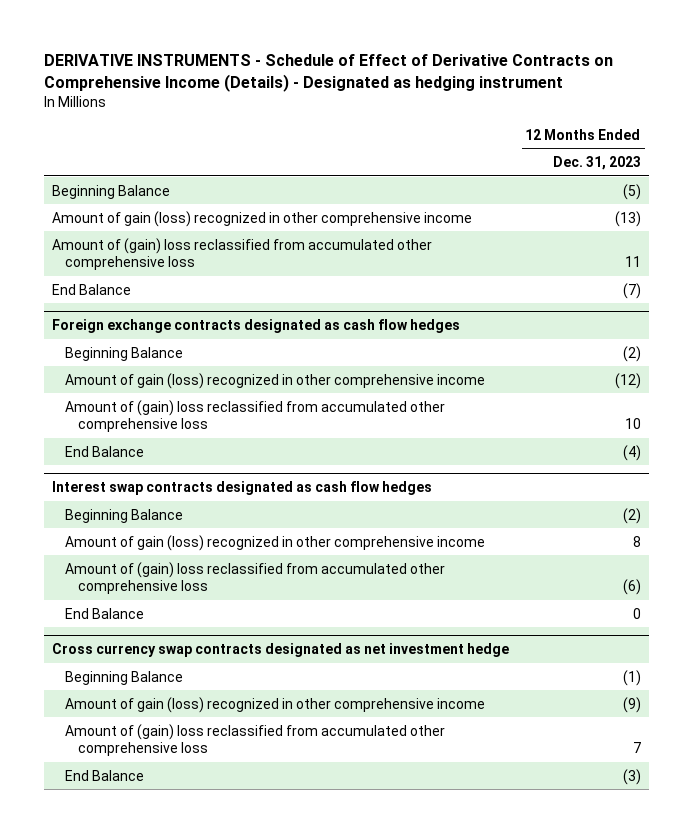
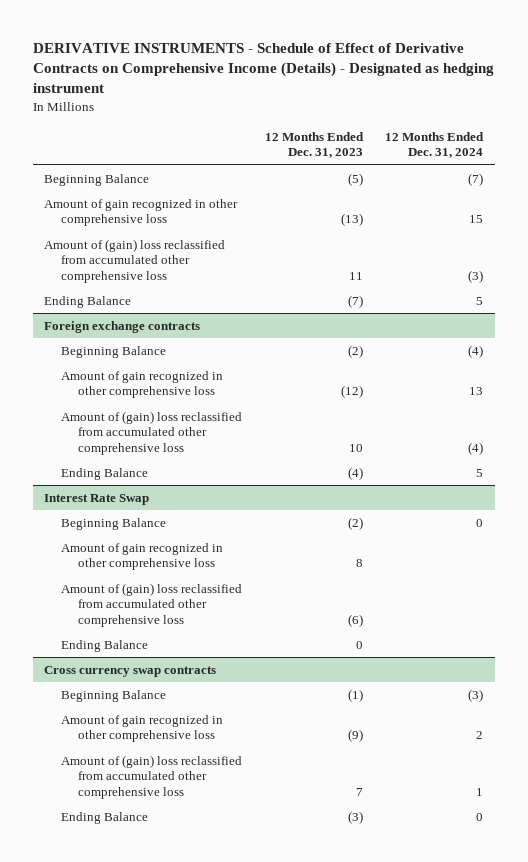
none -> [385,131,485,159] 12 Months Ended Dec. 31, 2024
[52,210,473,227] Amount of gain (loss) recognized in other comprehensive income -> [44,198,239,227] Amount of gain recognized in other comprehensive loss
[52,283,132,295] End Balance -> [44,295,132,308] Ending Balance
[52,319,461,334] Foreign exchange contracts designated as cash flow hedges -> [44,320,201,333] Foreign exchange contracts
[64,372,485,389] Amount of gain (loss) recognized in other comprehensive income -> [60,370,223,399] Amount of gain recognized in other comprehensive loss
[64,445,144,457] End Balance -> [60,467,148,480] Ending Balance
[52,481,433,496] Interest swap contracts designated as cash flow hedges -> [44,493,150,505] Interest Rate Swap
[64,534,485,551] Amount of gain (loss) recognized in other comprehensive income -> [60,542,223,571] Amount of gain recognized in other comprehensive loss
[64,607,144,619] End Balance -> [60,639,148,652] Ending Balance
[52,643,510,658] Cross currency swap contracts designated as net investment hedge -> [44,665,217,677] Cross currency swap contracts
[64,696,485,713] Amount of gain (loss) recognized in other comprehensive income -> [60,714,223,743] Amount of gain recognized in other comprehensive loss
[64,769,144,781] End Balance -> [60,811,148,824] Ending Balance

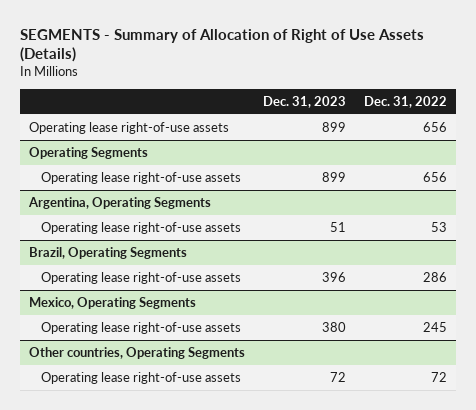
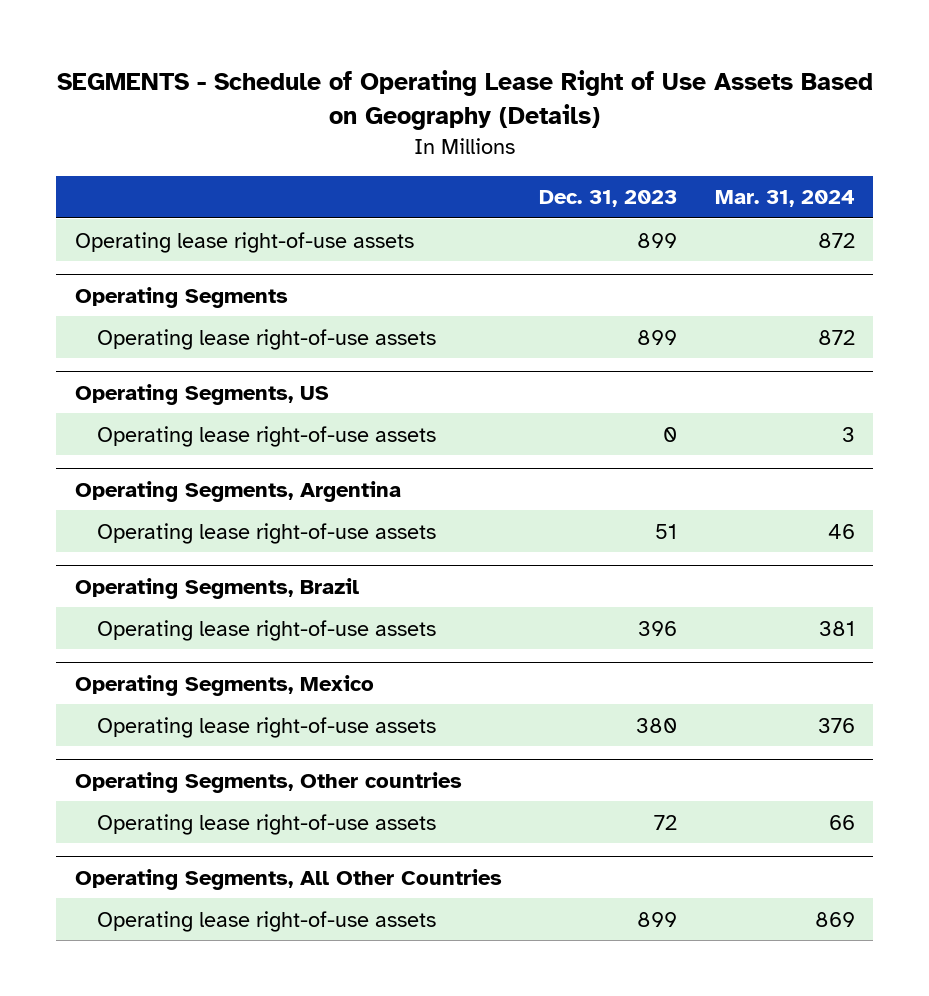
[20,28,425,63] SEGMENTS - Summary of Allocation of Right of Use Assets (Details) -> [56,70,873,131] SEGMENTS - Schedule of Operating Lease Right of Use Assets Based on Geography (Details)
[363,95,447,108] Dec. 31, 2022 -> none
none -> [714,190,855,208] Mar. 31, 2024
none -> [74,383,329,405] Operating Segments, US
none -> [97,425,437,447] Operating lease right-of-use assets
[28,196,212,209] Argentina, Operating Segments -> [74,480,401,502] Operating Segments, Argentina
[29,246,188,259] Brazil, Operating Segments -> [74,577,359,599] Operating Segments, Brazil
[29,296,197,309] Mexico, Operating Segments -> [74,674,374,696] Operating Segments, Mexico
[29,346,246,359] Other countries, Operating Segments -> [74,771,462,793] Operating Segments, Other countries
none -> [74,868,502,890] Operating Segments, All Other Countries
none -> [97,910,437,932] Operating lease right-of-use assets

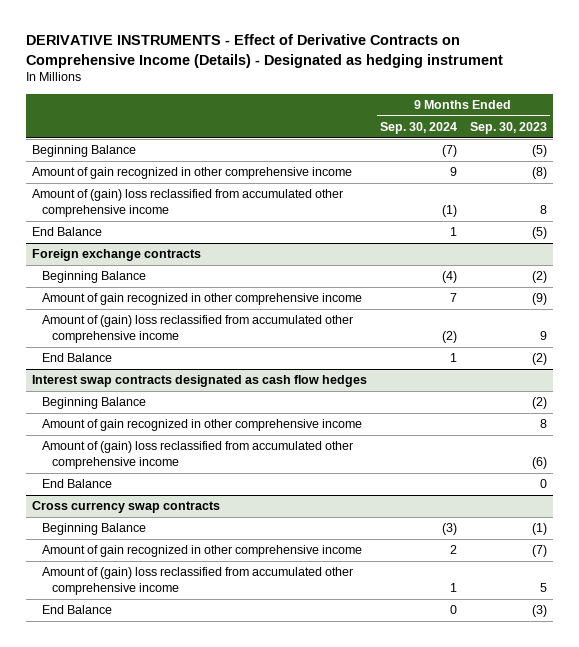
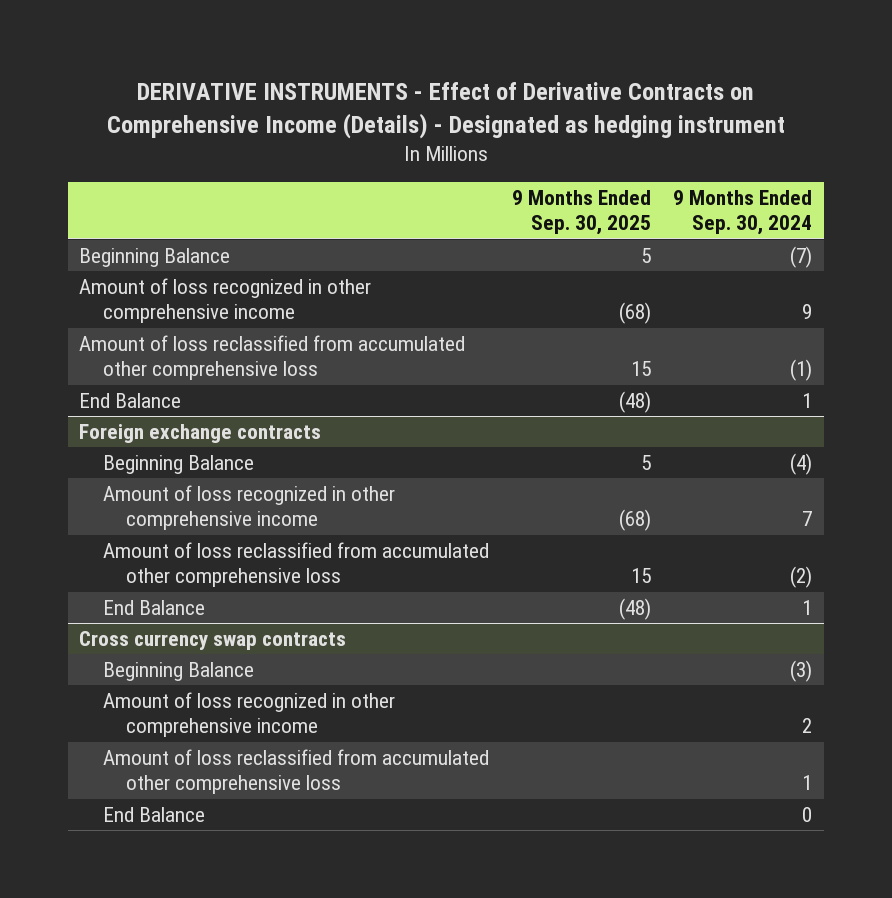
[469,122,547,135] Sep. 30, 2023 -> none
none -> [511,189,651,236] 9 Months Ended Sep. 30, 2025
[32,167,353,180] Amount of gain recognized in other comprehensive income -> [79,278,372,324] Amount of loss recognized in other comprehensive income
[32,189,344,217] Amount of (gain) loss reclassified from accumulated other comprehensive income -> [79,335,466,381] Amount of loss reclassified from accumulated other comprehensive loss
[42,293,363,306] Amount of gain recognized in other comprehensive income -> [102,485,395,531] Amount of loss recognized in other comprehensive income
[42,315,354,343] Amount of (gain) loss reclassified from accumulated other comprehensive income -> [102,542,489,588] Amount of loss reclassified from accumulated other comprehensive loss
[32,375,368,388] Interest swap contracts designated as cash flow hedges -> none
[42,397,147,410] Beginning Balance -> none
[42,419,363,432] Amount of gain recognized in other comprehensive income -> none
[42,441,354,469] Amount of (gain) loss reclassified from accumulated other comprehensive income -> none
[42,479,113,489] End Balance -> none
[42,545,363,558] Amount of gain recognized in other comprehensive income -> [102,692,395,738] Amount of loss recognized in other comprehensive income
[42,567,354,595] Amount of (gain) loss reclassified from accumulated other comprehensive income -> [102,749,489,795] Amount of loss reclassified from accumulated other comprehensive loss

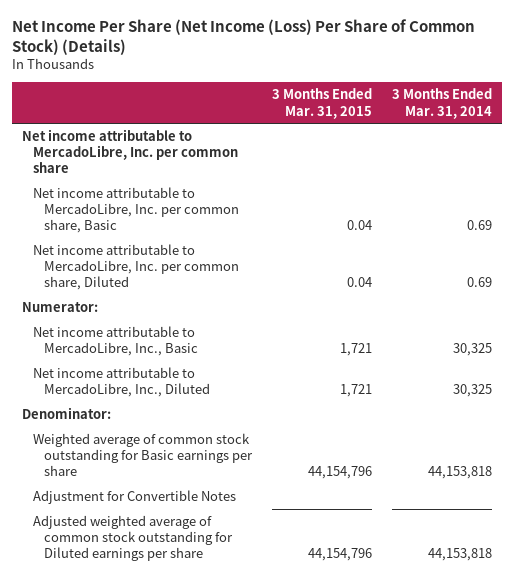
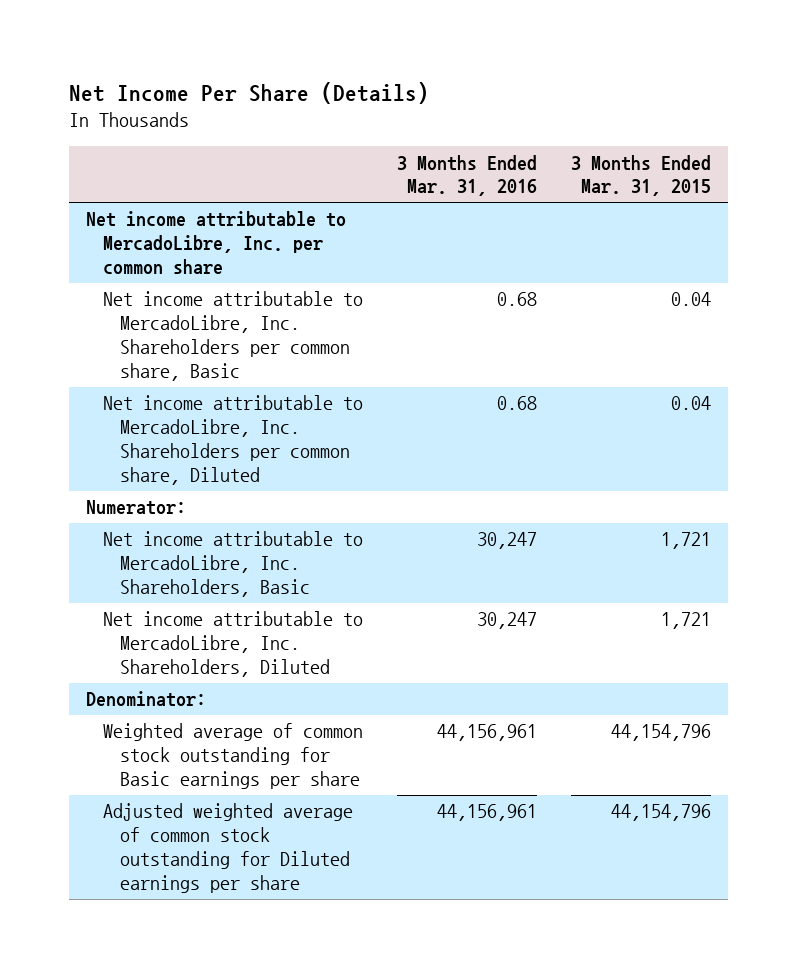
[11,18,475,55] Net Income Per Share (Net Income (Loss) Per Share of Common Stock) (Details) -> [68,81,429,104] Net Income Per Share (Details)
[391,88,492,119] 3 Months Ended Mar. 31, 2014 -> none
none -> [396,154,537,197] 3 Months Ended Mar. 31, 2016
[32,186,240,234] Net income attributable to MercadoLibre, Inc. per common share, Basic -> [102,291,363,382] Net income attributable to MercadoLibre, Inc. Shareholders per common share, Basic
[32,243,240,291] Net income attributable to MercadoLibre, Inc. per common share, Diluted -> [102,395,363,486] Net income attributable to MercadoLibre, Inc. Shareholders per common share, Diluted
[32,325,199,357] Net income attributable to MercadoLibre, Inc., Basic -> [102,531,363,598] Net income attributable to MercadoLibre, Inc. Shareholders, Basic
[32,366,211,398] Net income attributable to MercadoLibre, Inc., Diluted -> [102,611,363,678] Net income attributable to MercadoLibre, Inc. Shareholders, Diluted
[32,489,236,504] Adjustment for Convertible Notes -> none

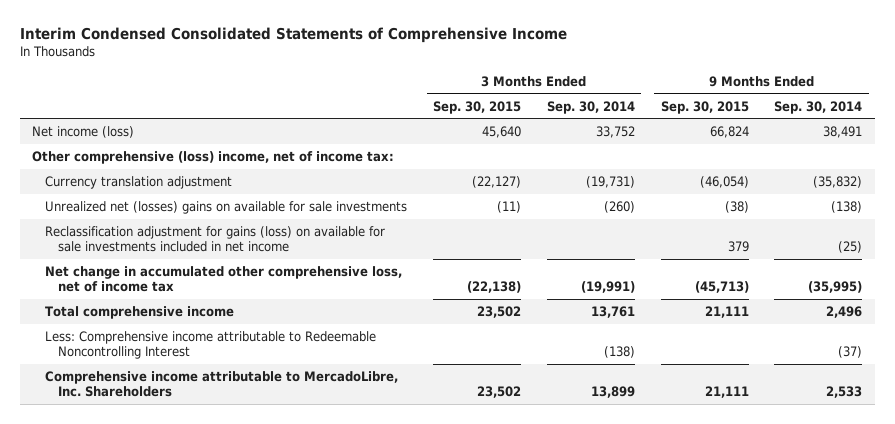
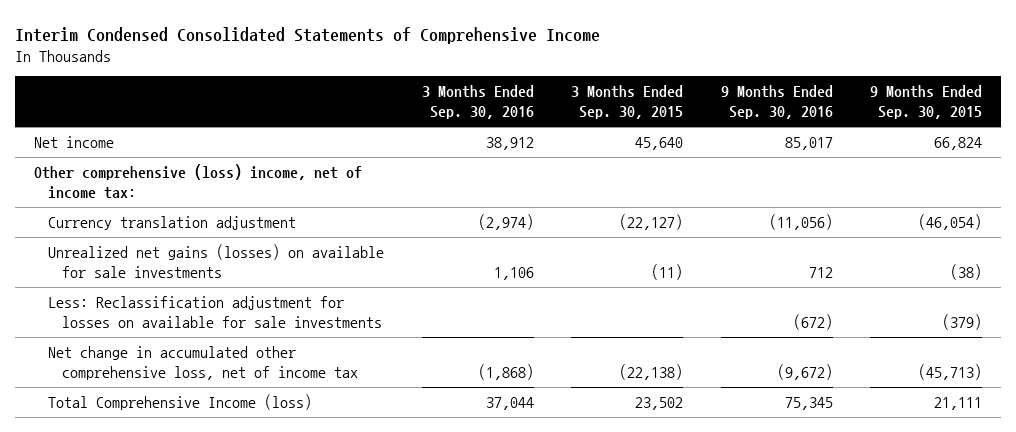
[546,100,635,114] Sep. 30, 2014 -> none
[774,100,863,114] Sep. 30, 2014 -> none
none -> [421,85,534,120] 3 Months Ended Sep. 30, 2016
none -> [720,85,833,120] 9 Months Ended Sep. 30, 2016
[32,126,135,139] Net income (loss) -> [33,135,114,148] Net income
[45,201,408,215] Unrealized net (losses) gains on available for sale investments -> [48,243,385,278] Unrealized net gains (losses) on available for sale investments
[45,226,386,253] Reclassification adjustment for gains (loss) on available for sale investments included in net income -> [48,295,383,328] Less: Reclassification adjustment for losses on available for sale investments
[727,241,749,253] 379 -> [942,313,983,330] (379)
[45,331,377,360] Less: Comprehensive income attributable to Redeemable Noncontrolling Interest -> none
[45,371,399,398] Comprehensive income attributable to MercadoLibre, Inc. Shareholders -> none
[45,306,235,320] Total comprehensive income -> [48,393,313,410] Total Comprehensive Income (loss)

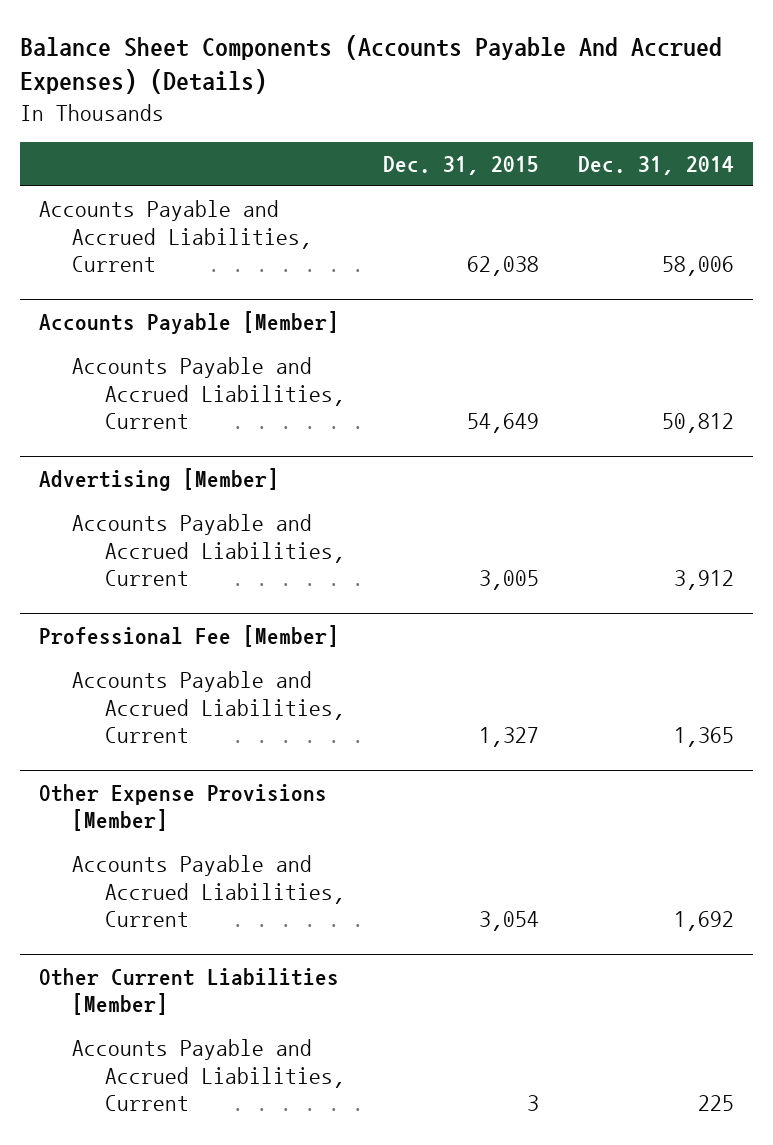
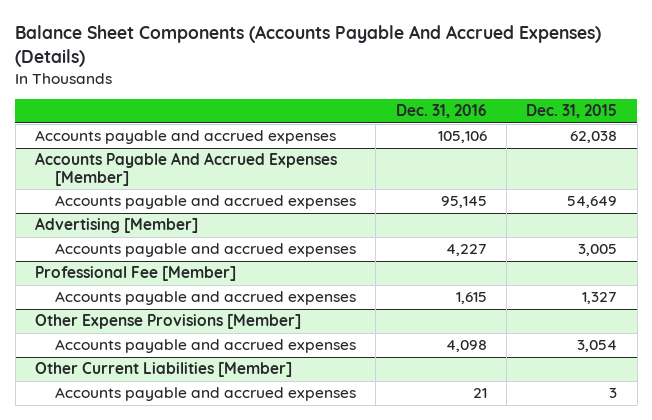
[577,155,734,175] Dec. 31, 2014 -> none
none -> [395,104,487,119] Dec. 31, 2016
[39,200,313,273] Accounts Payable and Accrued Liabilities, Current -> [34,130,336,145] Accounts payable and accrued expenses
[39,310,340,334] Accounts Payable [Member] -> [34,152,337,187] Accounts Payable And Accrued Expenses [Member]
[72,357,346,430] Accounts Payable and Accrued Liabilities, Current -> [55,195,357,210] Accounts payable and accrued expenses
[72,514,346,587] Accounts Payable and Accrued Liabilities, Current -> [55,243,357,258] Accounts payable and accrued expenses
[72,671,346,744] Accounts Payable and Accrued Liabilities, Current -> [55,291,357,306] Accounts payable and accrued expenses
[72,855,346,928] Accounts Payable and Accrued Liabilities, Current -> [55,339,357,354] Accounts payable and accrued expenses
[72,1039,346,1112] Accounts Payable and Accrued Liabilities, Current -> [55,387,357,402] Accounts payable and accrued expenses

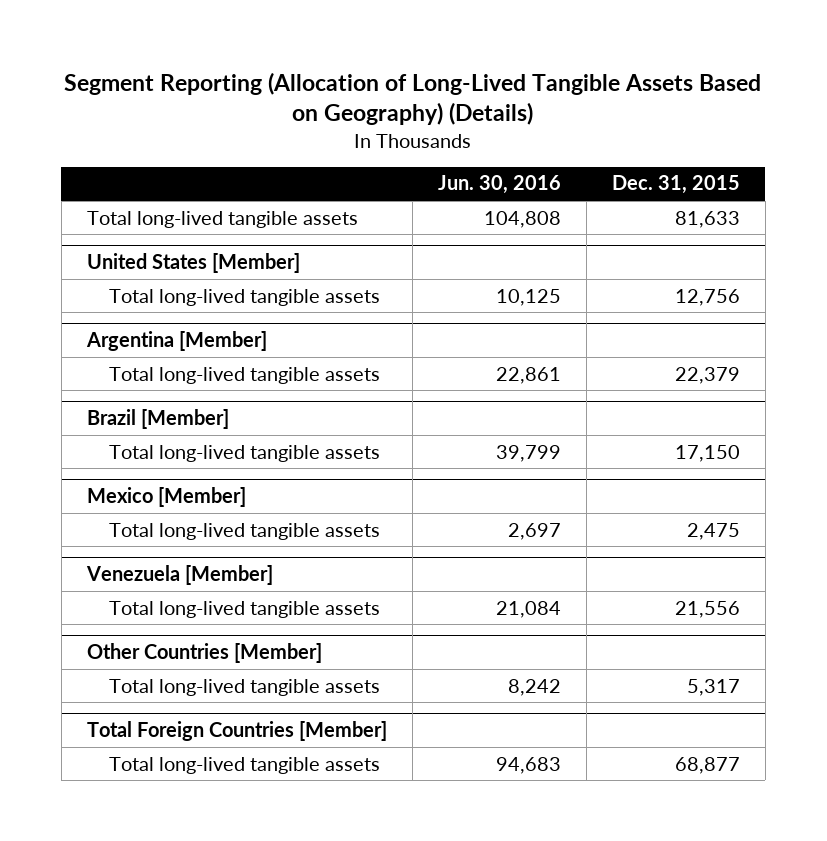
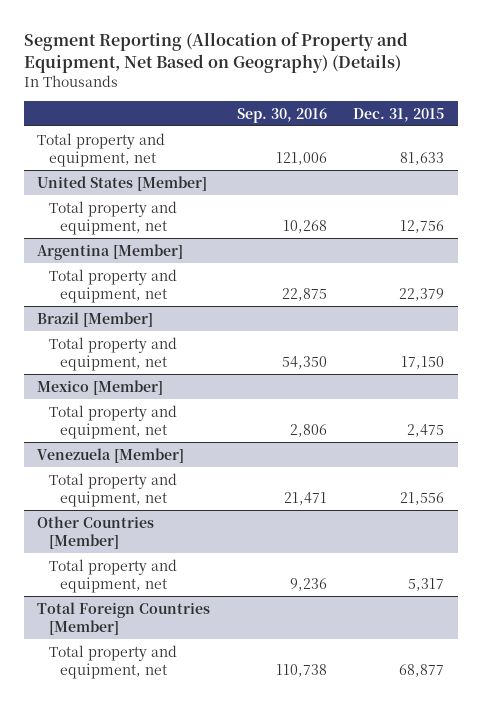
[64,72,762,126] Segment Reporting (Allocation of Long-Lived Tangible Assets Based on Geography) (Details) -> [24,31,409,73] Segment Reporting (Allocation of Property and Equipment, Net Based on Geography) (Details)
[437,175,561,195] Jun. 30, 2016 -> none
none -> [236,107,327,123] Sep. 30, 2016
[86,210,358,228] Total long-lived tangible assets -> [37,132,166,167] Total property and equipment, net
[109,288,381,306] Total long-lived tangible assets -> [48,200,177,235] Total property and equipment, net
[109,366,381,384] Total long-lived tangible assets -> [48,268,177,303] Total property and equipment, net
[109,444,381,462] Total long-lived tangible assets -> [48,336,177,371] Total property and equipment, net
[109,522,381,540] Total long-lived tangible assets -> [48,404,177,439] Total property and equipment, net
[109,600,381,618] Total long-lived tangible assets -> [48,472,177,507] Total property and equipment, net
[109,678,381,696] Total long-lived tangible assets -> [48,558,177,593] Total property and equipment, net
[109,756,381,774] Total long-lived tangible assets -> [48,644,177,679] Total property and equipment, net

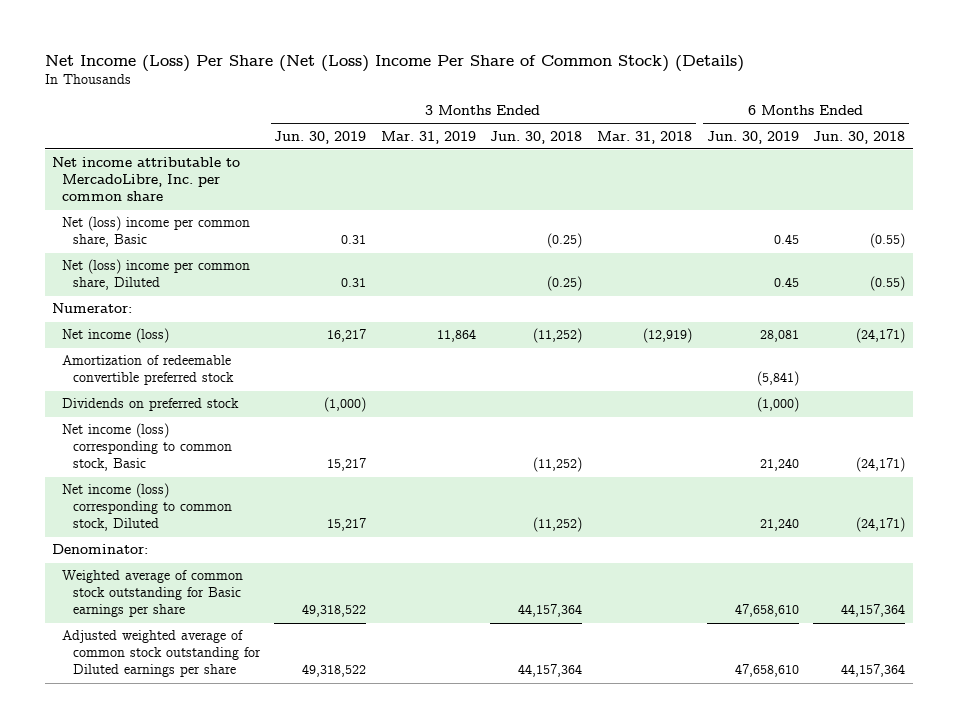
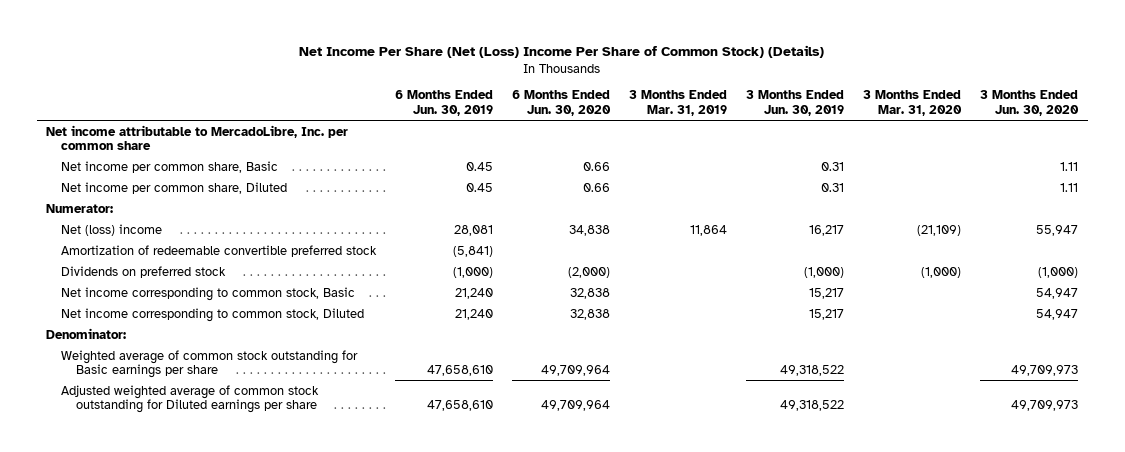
[44,54,744,72] Net Income (Loss) Per Share (Net (Loss) Income Per Share of Common Stock) (Details) -> [299,44,825,58] Net Income Per Share (Net (Loss) Income Per Share of Common Stock) (Details)
[490,130,583,144] Jun. 30, 2018 -> none
[597,130,693,144] Mar. 31, 2018 -> none
[813,130,906,144] Jun. 30, 2018 -> none
none -> [512,90,612,117] 6 Months Ended Jun. 30, 2020
none -> [863,90,963,117] 3 Months Ended Mar. 31, 2020
none -> [980,90,1080,117] 3 Months Ended Jun. 30, 2020
[62,216,251,248] Net (loss) income per common share, Basic -> [61,160,279,173] Net income per common share, Basic
[62,259,251,291] Net (loss) income per common share, Diluted -> [61,181,288,194] Net income per common share, Diluted
[62,328,170,344] Net income (loss) -> [61,223,163,236] Net (loss) income
[62,423,232,472] Net income (loss) corresponding to common stock, Basic -> [61,286,356,301] Net income corresponding to common stock, Basic
[62,483,232,532] Net income (loss) corresponding to common stock, Diluted -> [61,307,365,322] Net income corresponding to common stock, Diluted

